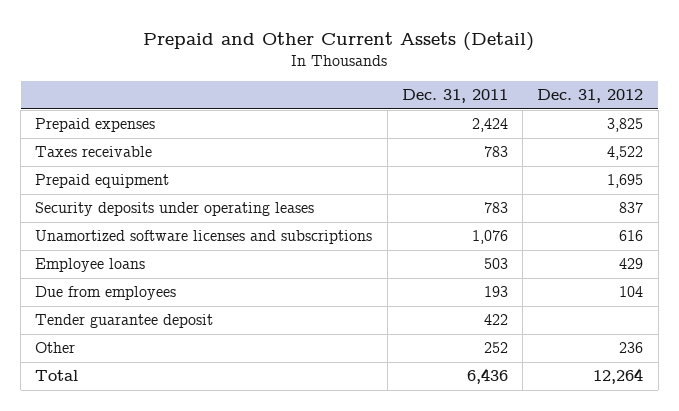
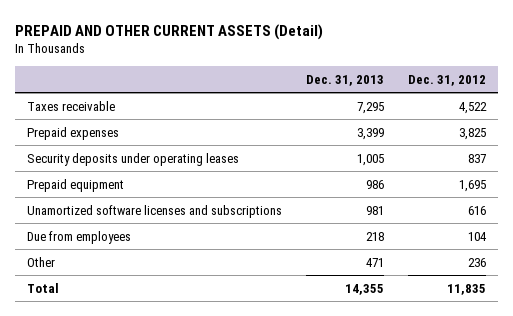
[143,31,535,51] Prepaid and Other Current Assets (Detail) -> [15,23,324,40] PREPAID AND OTHER CURRENT ASSETS (Detail)
[401,89,508,104] Dec. 31, 2011 -> none
none -> [306,74,385,86] Dec. 31, 2013
[35,118,156,133] Prepaid expenses -> [27,126,120,140] Prepaid expenses
[35,174,170,189] Prepaid equipment -> [27,178,125,192] Prepaid equipment
[35,258,146,273] Employee loans -> none
[35,314,214,329] Tender guarantee deposit -> none
[593,368,644,385] 12,264 -> [447,283,487,295] 11,835

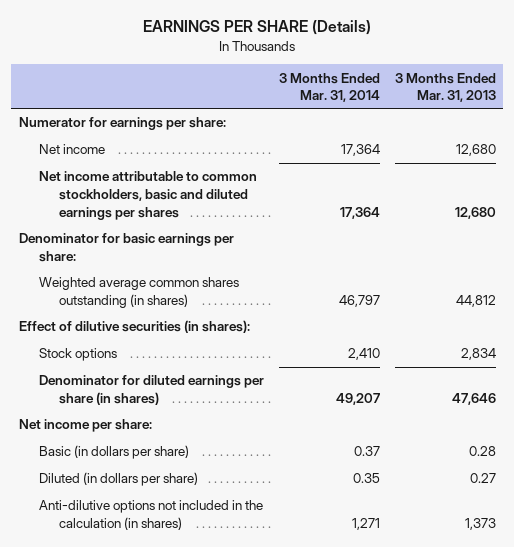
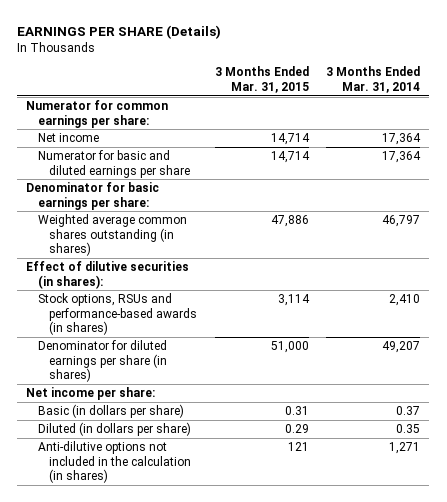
[394,72,496,103] 3 Months Ended Mar. 31, 2013 -> none
none -> [214,66,309,94] 3 Months Ended Mar. 31, 2015
[18,117,226,131] Numerator for earnings per share: -> [26,100,169,128] Numerator for common earnings per share:
[38,171,257,220] Net income attributable to common stockholders, basic and diluted earnings per shares -> [37,150,190,178] Numerator for basic and diluted earnings per share
[38,348,117,362] Stock options -> [37,293,197,336] Stock options, RSUs and performance-based awards (in shares)

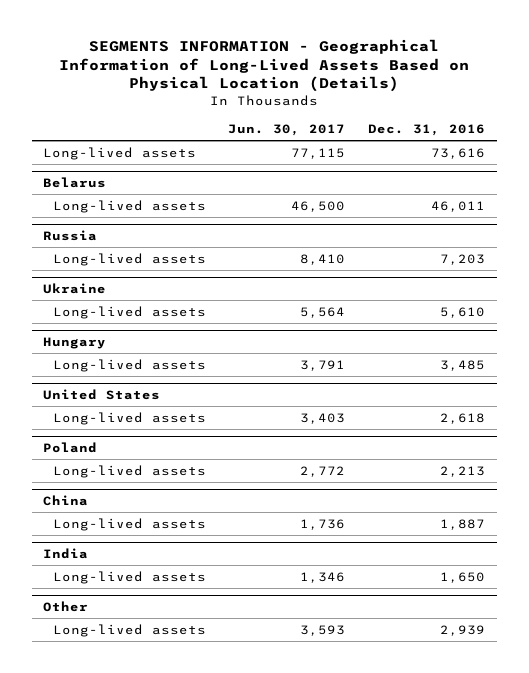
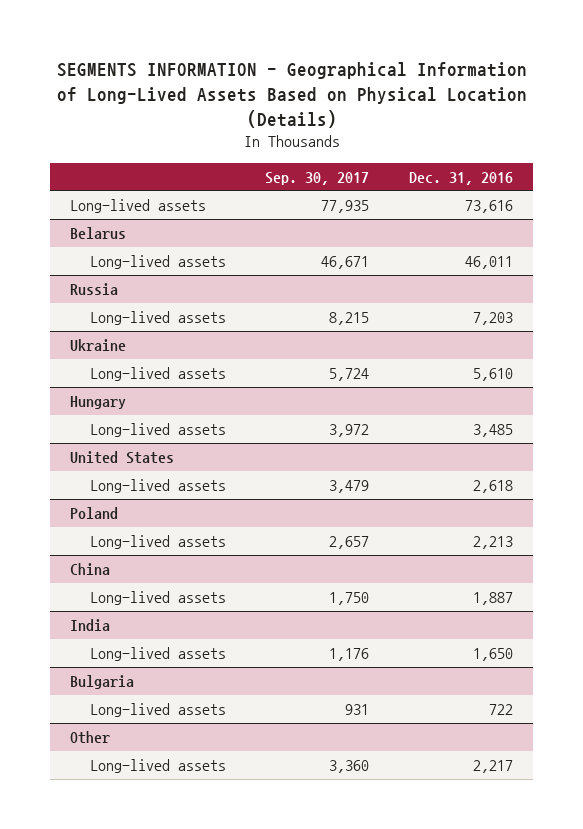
[228,123,346,136] Jun. 30, 2017 -> none
none -> [265,171,370,185] Sep. 30, 2017
none -> [69,675,134,690] Bulgaria
none -> [89,703,226,718] Long-lived assets
[440,624,486,636] 2,939 -> [473,760,514,774] 2,217

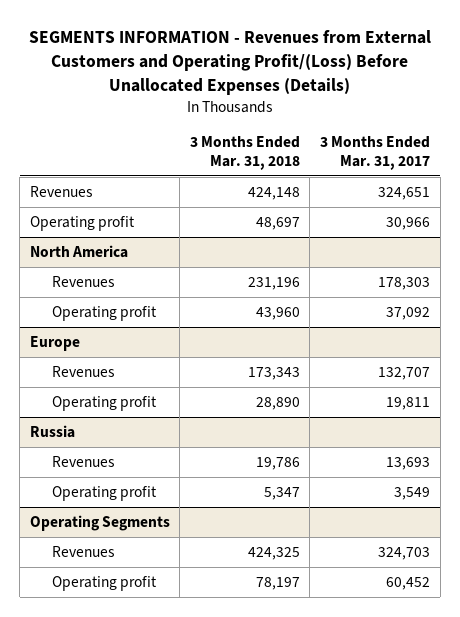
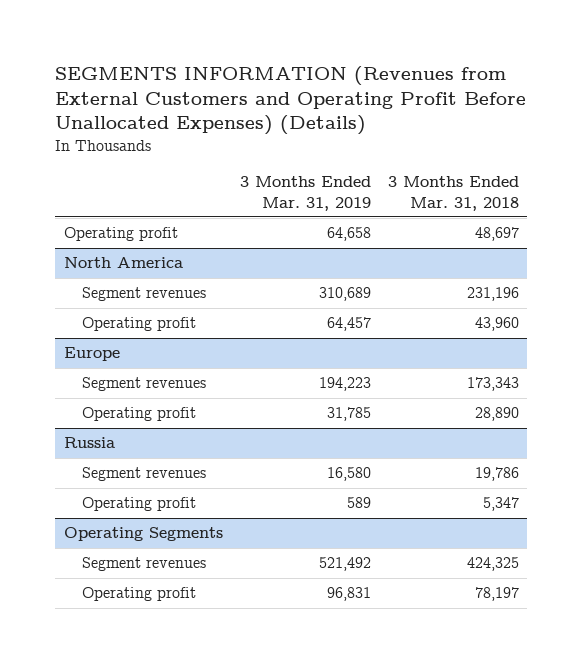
[28,30,431,96] SEGMENTS INFORMATION - Revenues from External Customers and Operating Profit/(Loss) Before Unallocated Expenses (Details) -> [55,65,527,136] SEGMENTS INFORMATION (Revenues from External Customers and Operating Profit Before Unallocated Expenses) (Details)
[319,136,430,170] 3 Months Ended Mar. 31, 2017 -> none
none -> [239,176,371,211] 3 Months Ended Mar. 31, 2019
[29,185,93,197] Revenues -> none
[52,275,116,287] Revenues -> [82,287,207,302] Segment revenues
[52,365,116,377] Revenues -> [82,377,207,392] Segment revenues
[52,455,116,467] Revenues -> [82,467,207,482] Segment revenues
[52,545,116,557] Revenues -> [82,557,207,572] Segment revenues

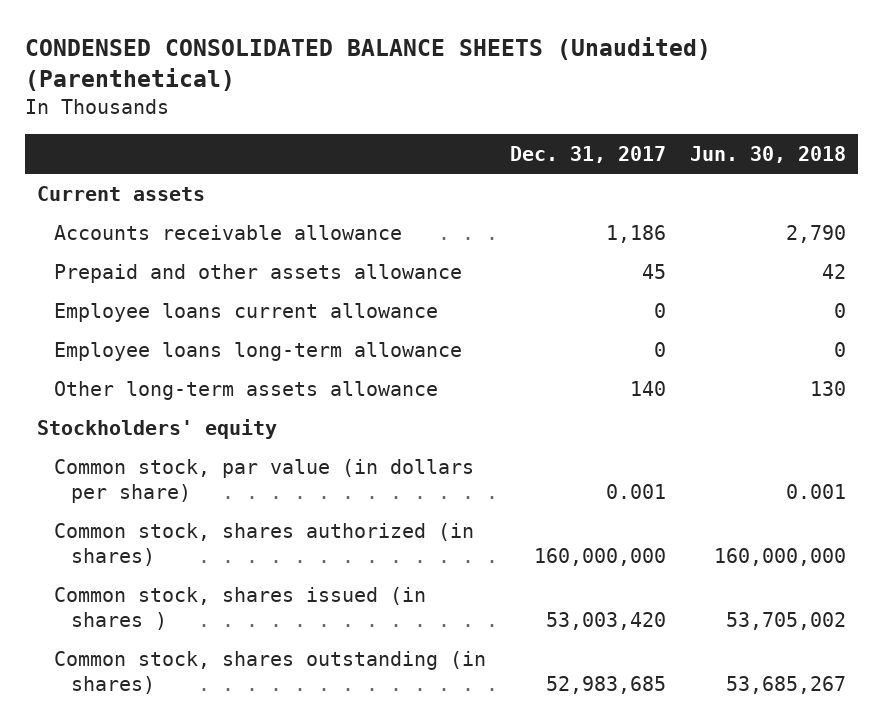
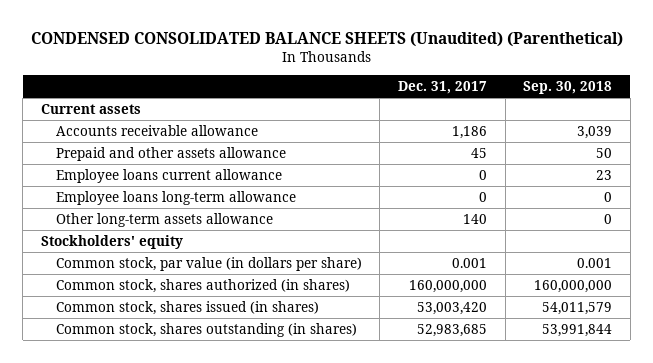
[689,145,846,163] Jun. 30, 2018 -> none
none -> [523,81,613,95] Sep. 30, 2018
[53,587,426,630] Common stock, shares issued (in shares ) -> [55,300,319,315] Common stock, shares issued (in shares)

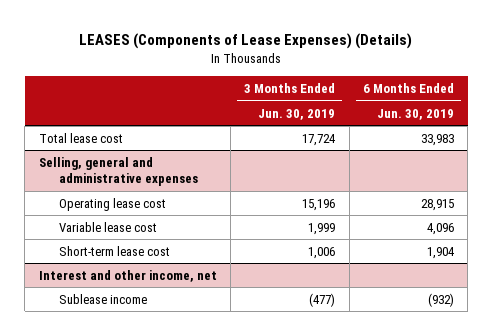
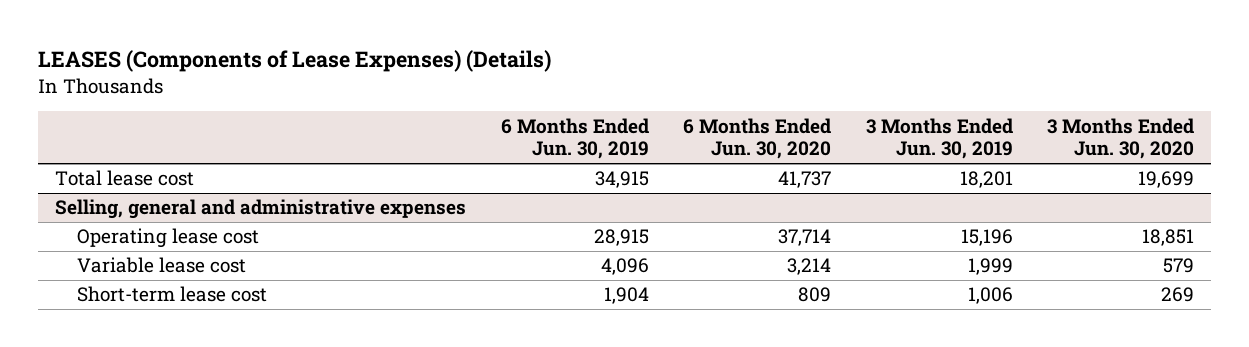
none -> [683,117,832,160] 6 Months Ended Jun. 30, 2020
none -> [1047,117,1195,160] 3 Months Ended Jun. 30, 2020
[302,133,337,146] 17,724 -> [959,171,1013,189] 18,201
[421,133,455,146] 33,983 -> [594,171,649,189] 34,915
[38,269,217,282] Interest and other income, net -> none
[59,293,148,304] Sublease income -> none

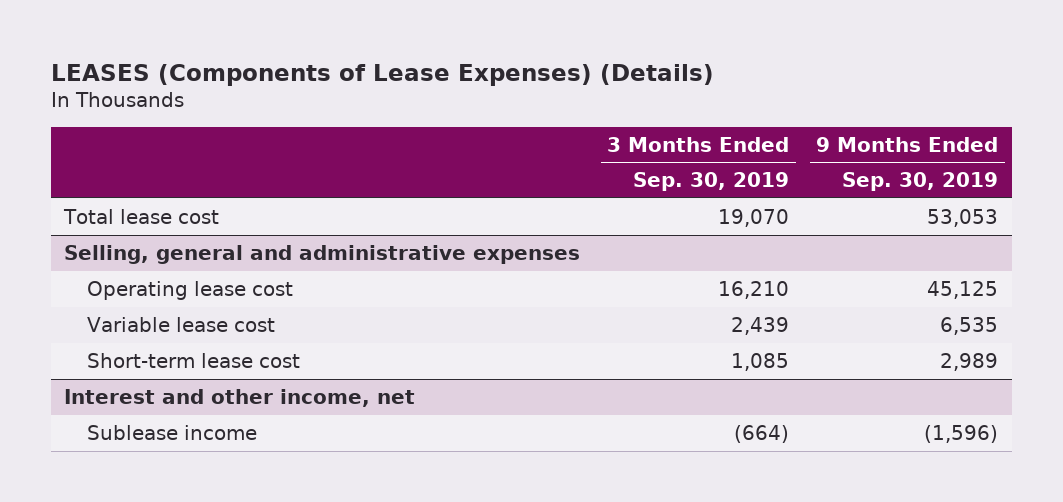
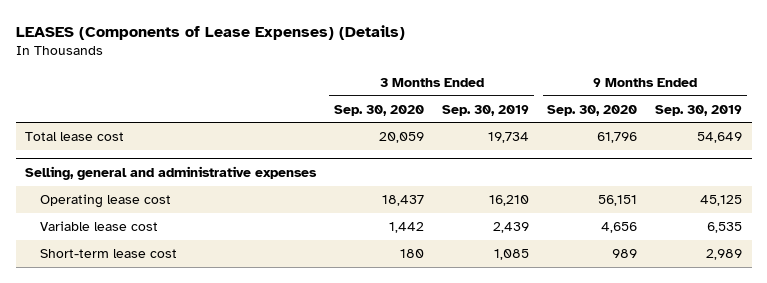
none -> [333,104,424,116] Sep. 30, 2020
none -> [547,104,638,116] Sep. 30, 2020
[718,208,790,227] 19,070 -> [488,131,530,143] 19,734
[927,208,999,227] 53,053 -> [697,131,743,143] 54,649
[64,388,416,407] Interest and other income, net -> none
[87,424,258,440] Sublease income -> none

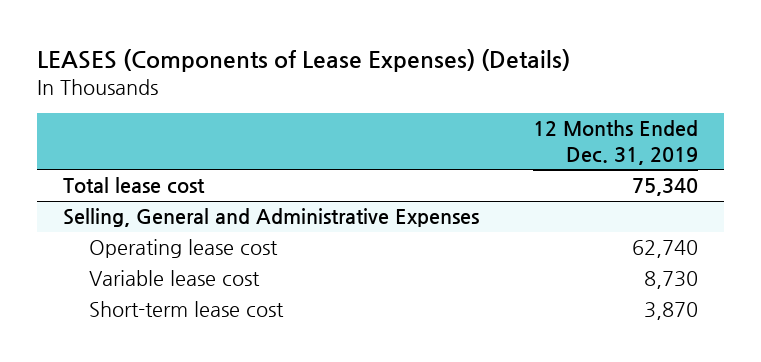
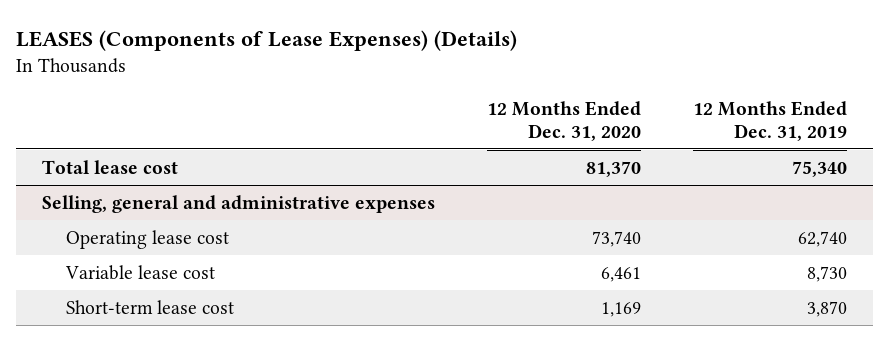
none -> [487,101,642,141] 12 Months Ended Dec. 31, 2020
[63,208,480,228] Selling, General and Administrative Expenses -> [42,194,436,213] Selling, general and administrative expenses

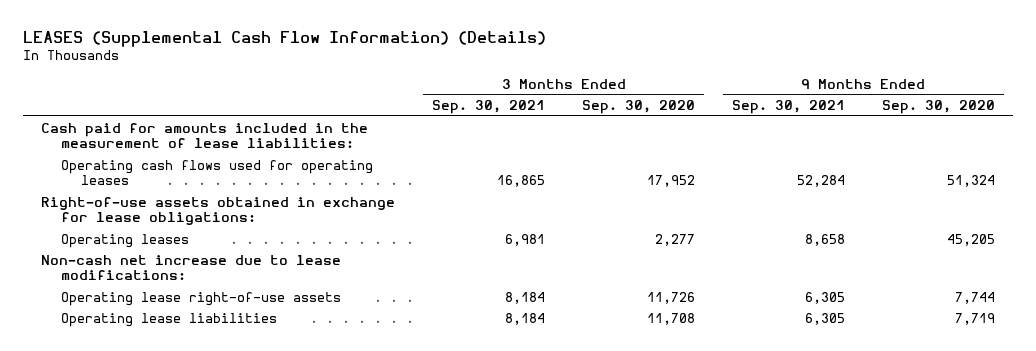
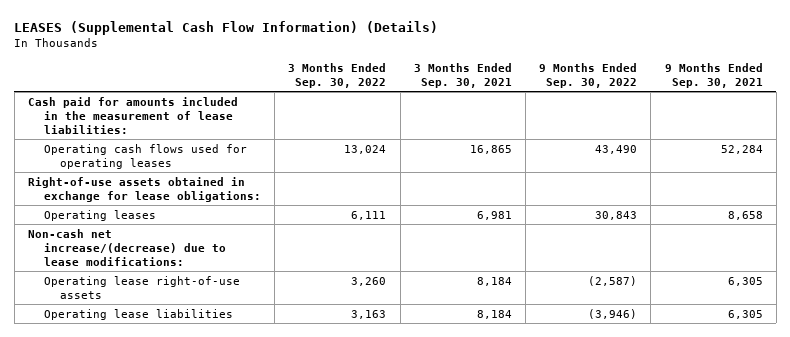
[581,100,695,115] Sep. 30, 2020 -> none
[881,100,995,115] Sep. 30, 2020 -> none
none -> [288,62,387,88] 3 Months Ended Sep. 30, 2022
none -> [539,62,638,88] 9 Months Ended Sep. 30, 2022
[41,254,342,281] Non-cash net increase due to lease modifications: -> [27,228,226,266] Non-cash net increase/(decrease) due to lease modifications:

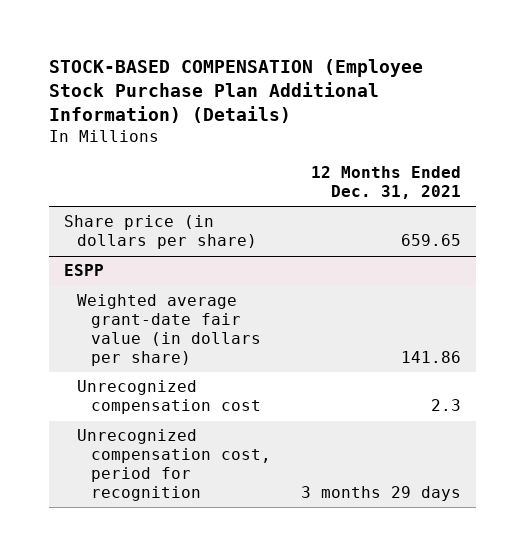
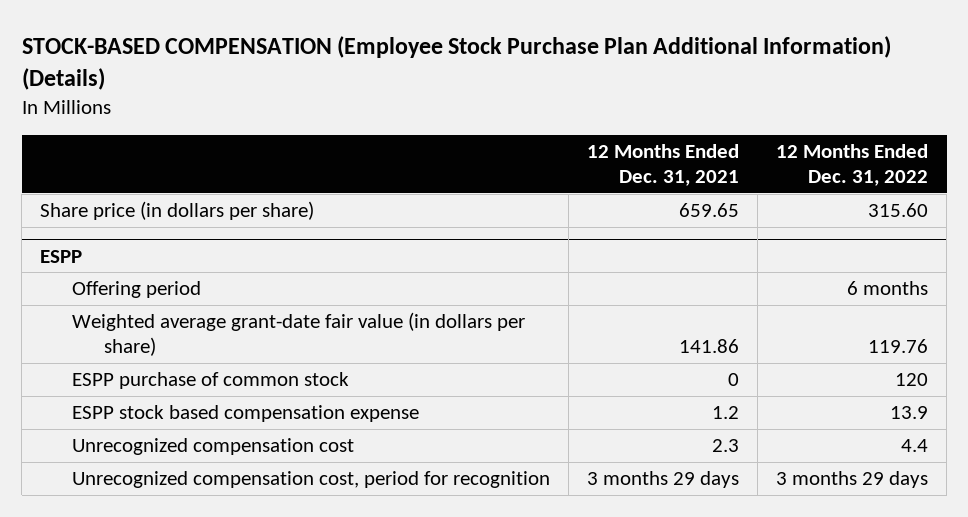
none -> [776,143,929,186] 12 Months Ended Dec. 31, 2022
none -> [72,281,202,299] Offering period
none -> [72,372,350,390] ESPP purchase of common stock
none -> [72,405,420,423] ESPP stock based compensation expense

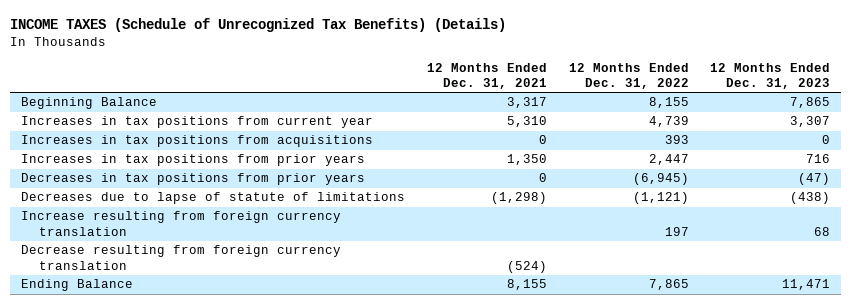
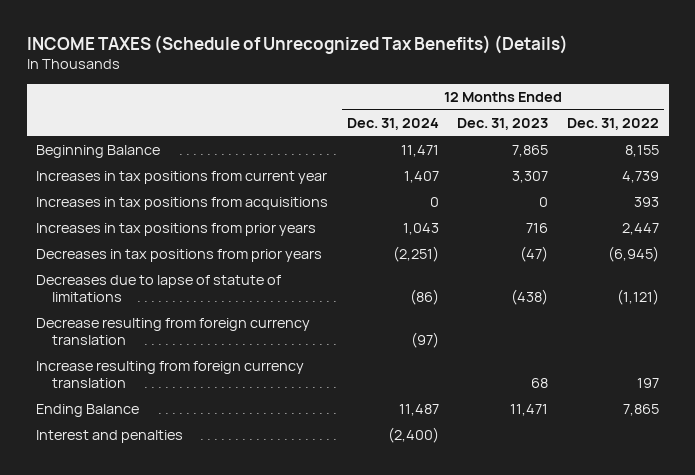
[426,62,547,90] 12 Months Ended Dec. 31, 2021 -> none
none -> [346,118,439,131] Dec. 31, 2024
[21,211,342,236] Increase resulting from foreign currency translation -> [36,361,305,389] Increase resulting from foreign currency translation
none -> [36,430,184,444] Interest and penalties

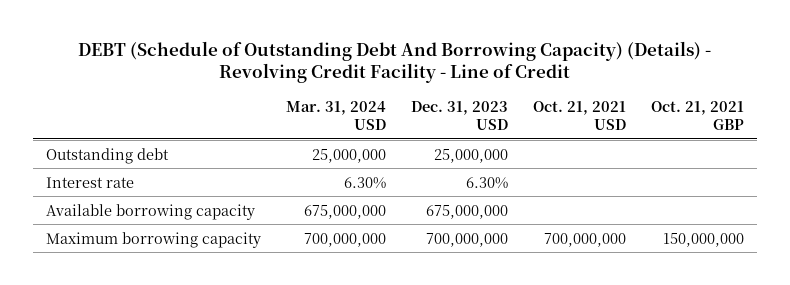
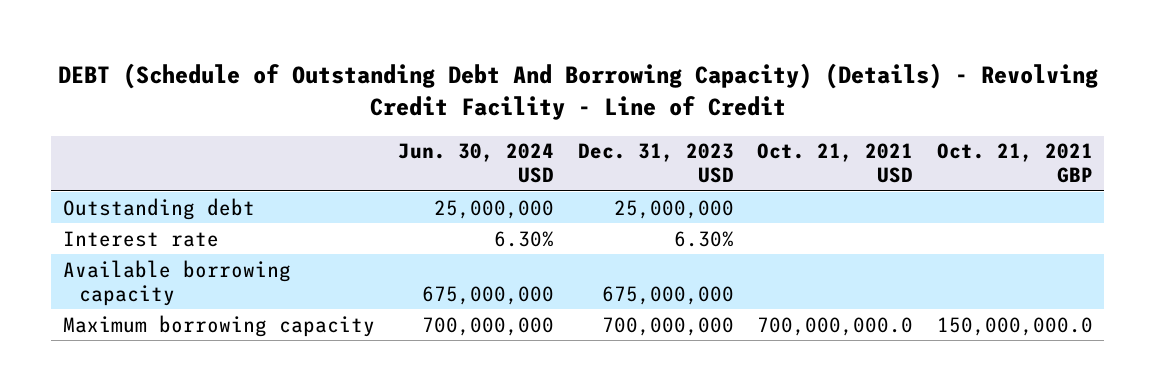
[285,101,386,130] Mar. 31, 2024 USD -> none
none -> [398,143,555,184] Jun. 30, 2024 USD
[544,232,627,247] 700,000,000 -> [757,316,914,336] 700,000,000.0
[663,232,745,247] 150,000,000 -> [936,316,1093,336] 150,000,000.0

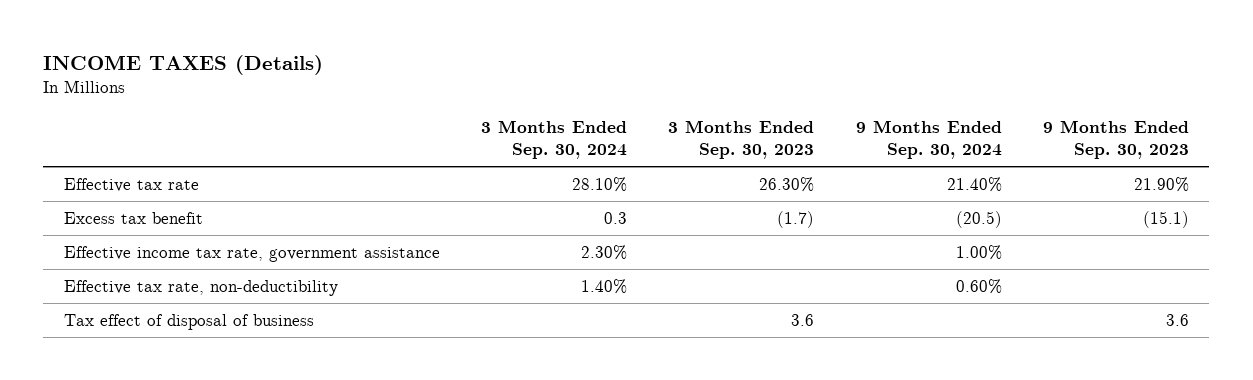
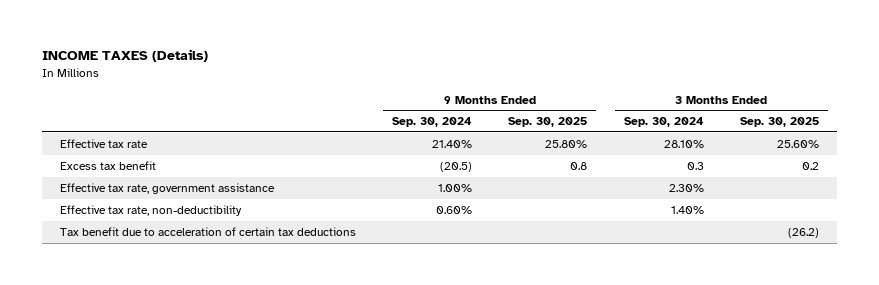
[668,120,815,160] 3 Months Ended Sep. 30, 2023 -> none
[1042,120,1189,160] 9 Months Ended Sep. 30, 2023 -> none
none -> [508,117,588,128] Sep. 30, 2025
none -> [740,117,820,128] Sep. 30, 2025
[63,246,440,263] Effective income tax rate, government assistance -> [59,182,275,194] Effective tax rate, government assistance
[63,314,314,331] Tax effect of disposal of business -> none
none -> [59,226,356,236] Tax benefit due to acceleration of certain tax deductions

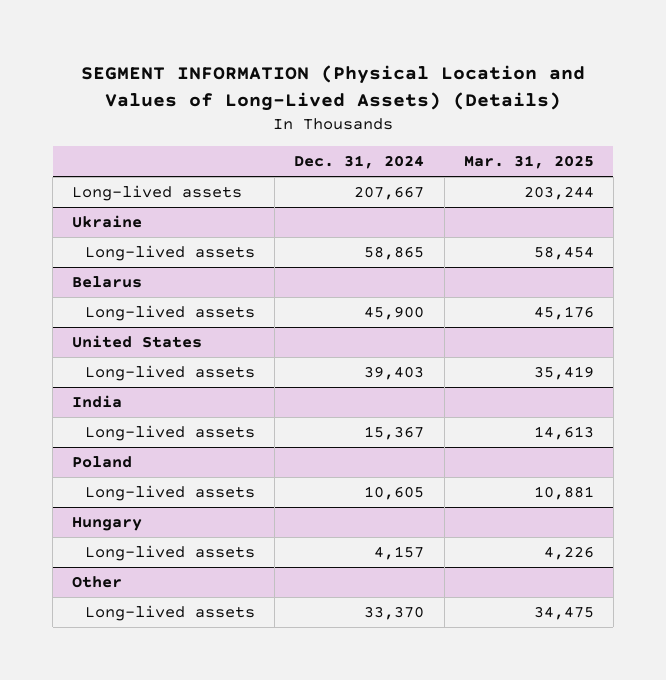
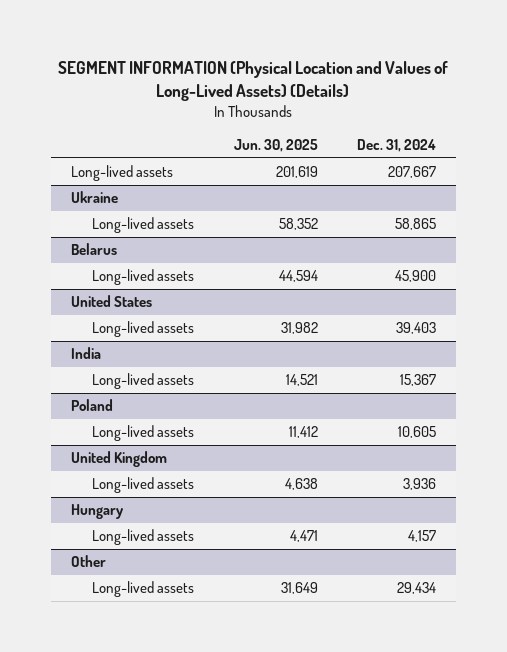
[463,155,594,170] Mar. 31, 2025 -> none
none -> [233,139,318,153] Jun. 30, 2025
none -> [70,451,167,468] United Kingdom
none -> [92,477,195,494] Long-lived assets
[364,605,425,620] 33,370 -> [397,582,437,595] 29,434

